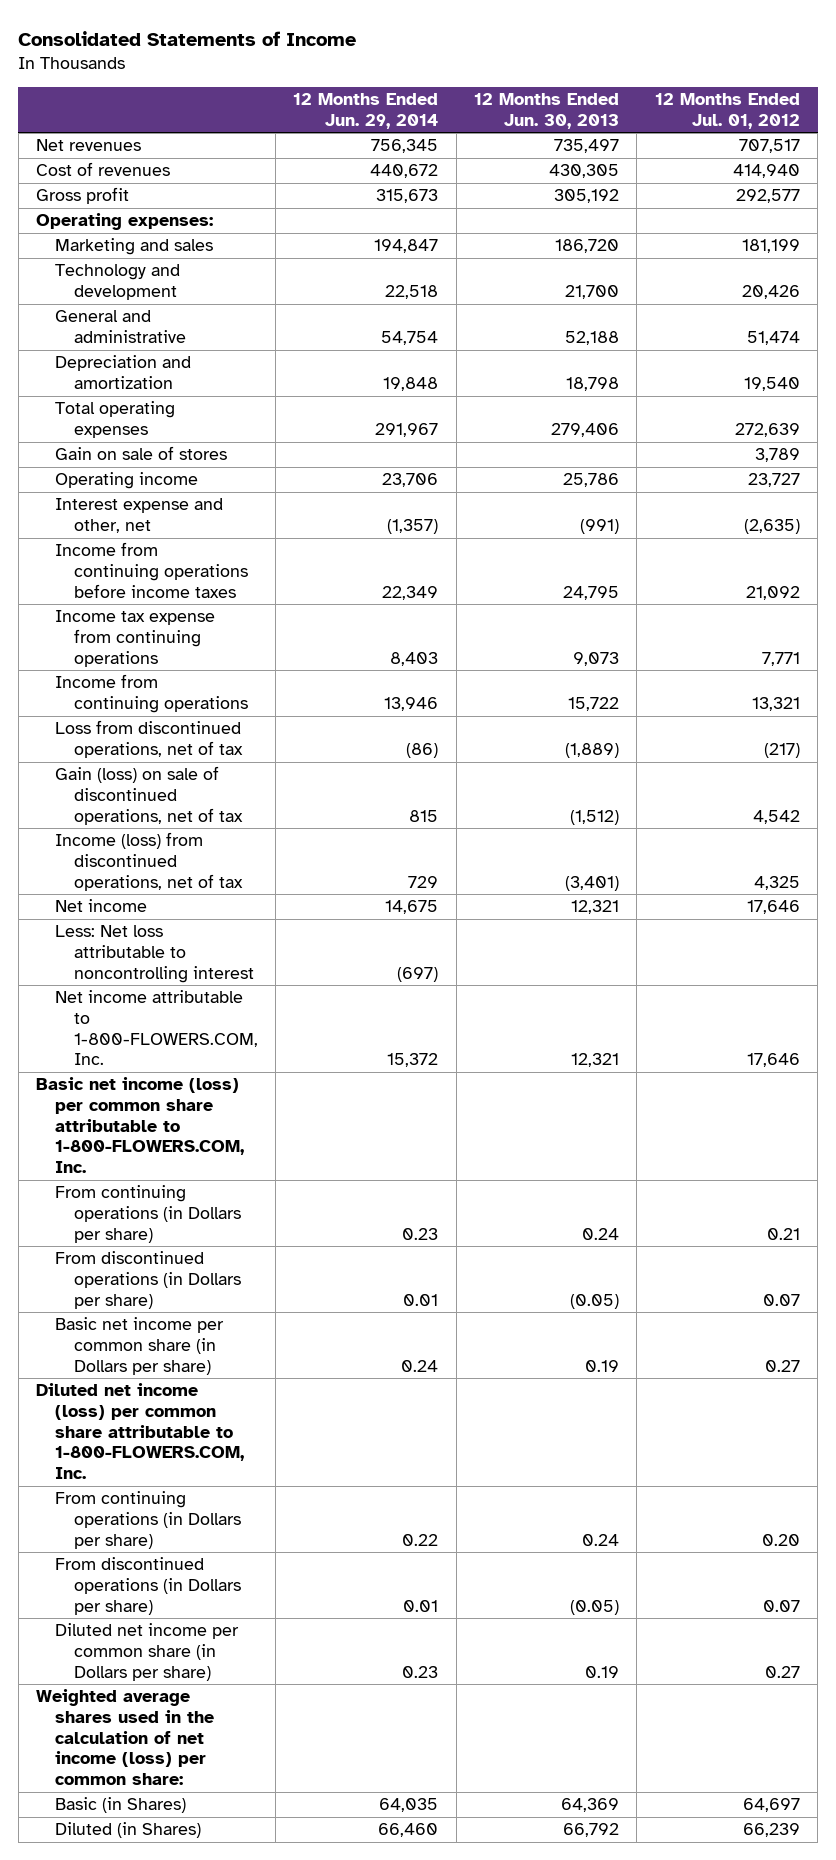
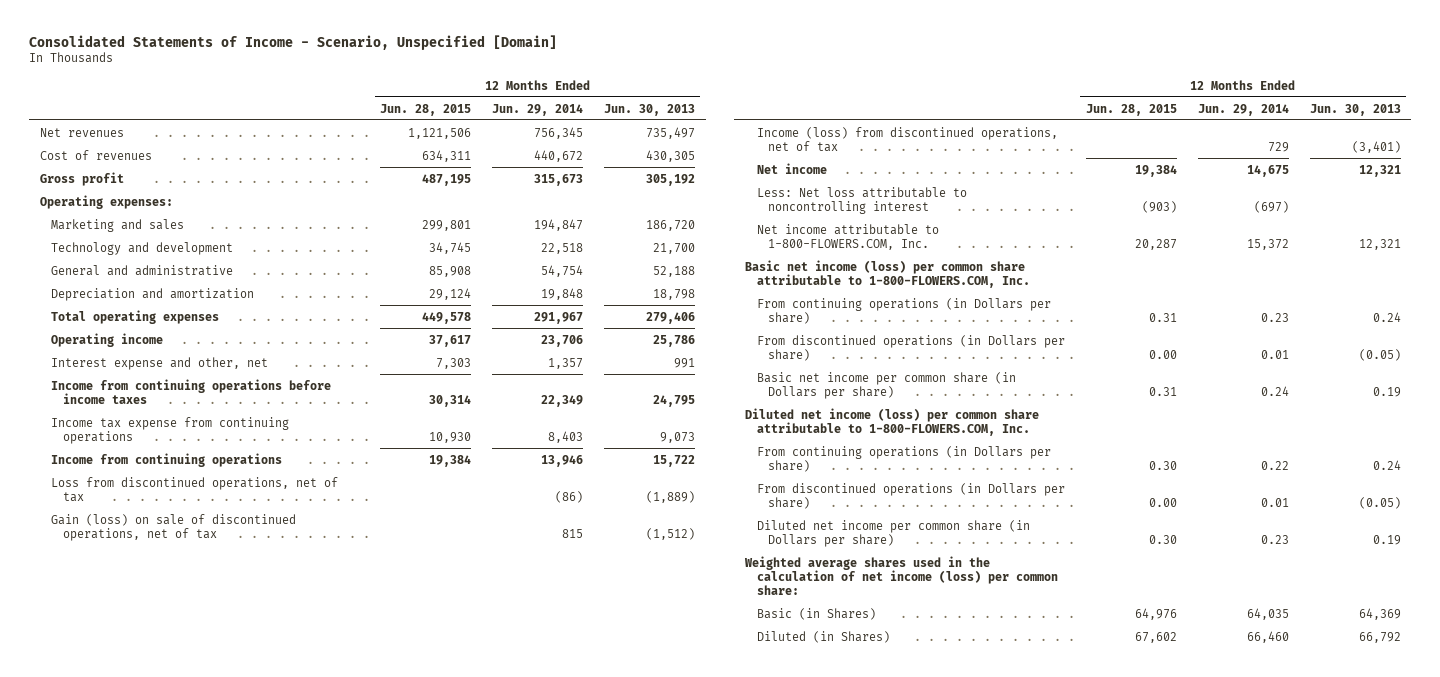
[18,30,357,46] Consolidated Statements of Income -> [29,34,558,50] Consolidated Statements of Income - Scenario, Unspecified [Domain]
[654,93,800,129] 12 Months Ended Jul. 01, 2012 -> none
none -> [380,103,472,116] Jun. 28, 2015
[54,446,227,461] Gain on sale of stores -> none
[387,519,439,535] (1,357) -> [548,357,584,369] 1,357
[579,519,619,535] (991) -> [674,357,696,368] 991

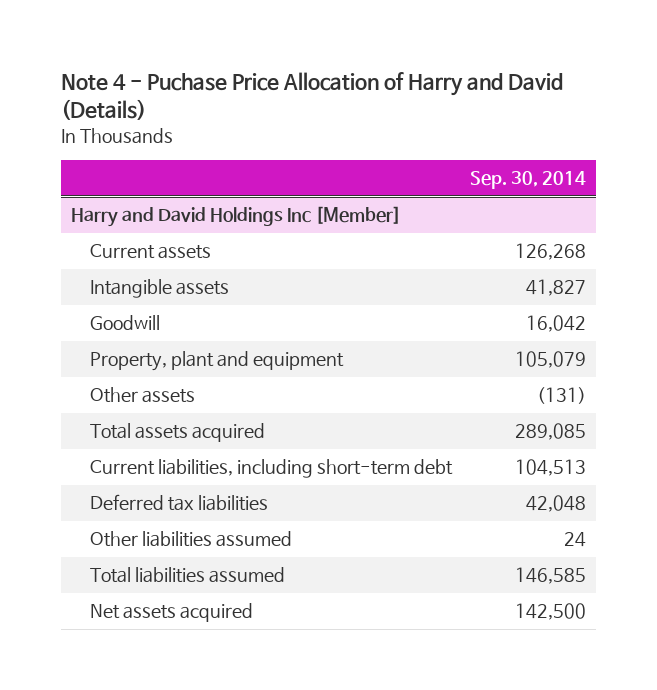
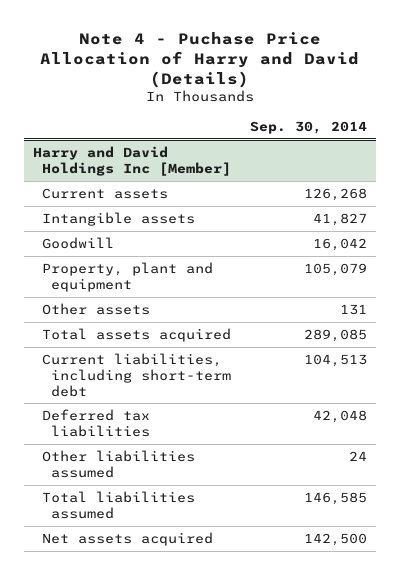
[537,387,587,405] (131) -> [339,303,367,315] 131

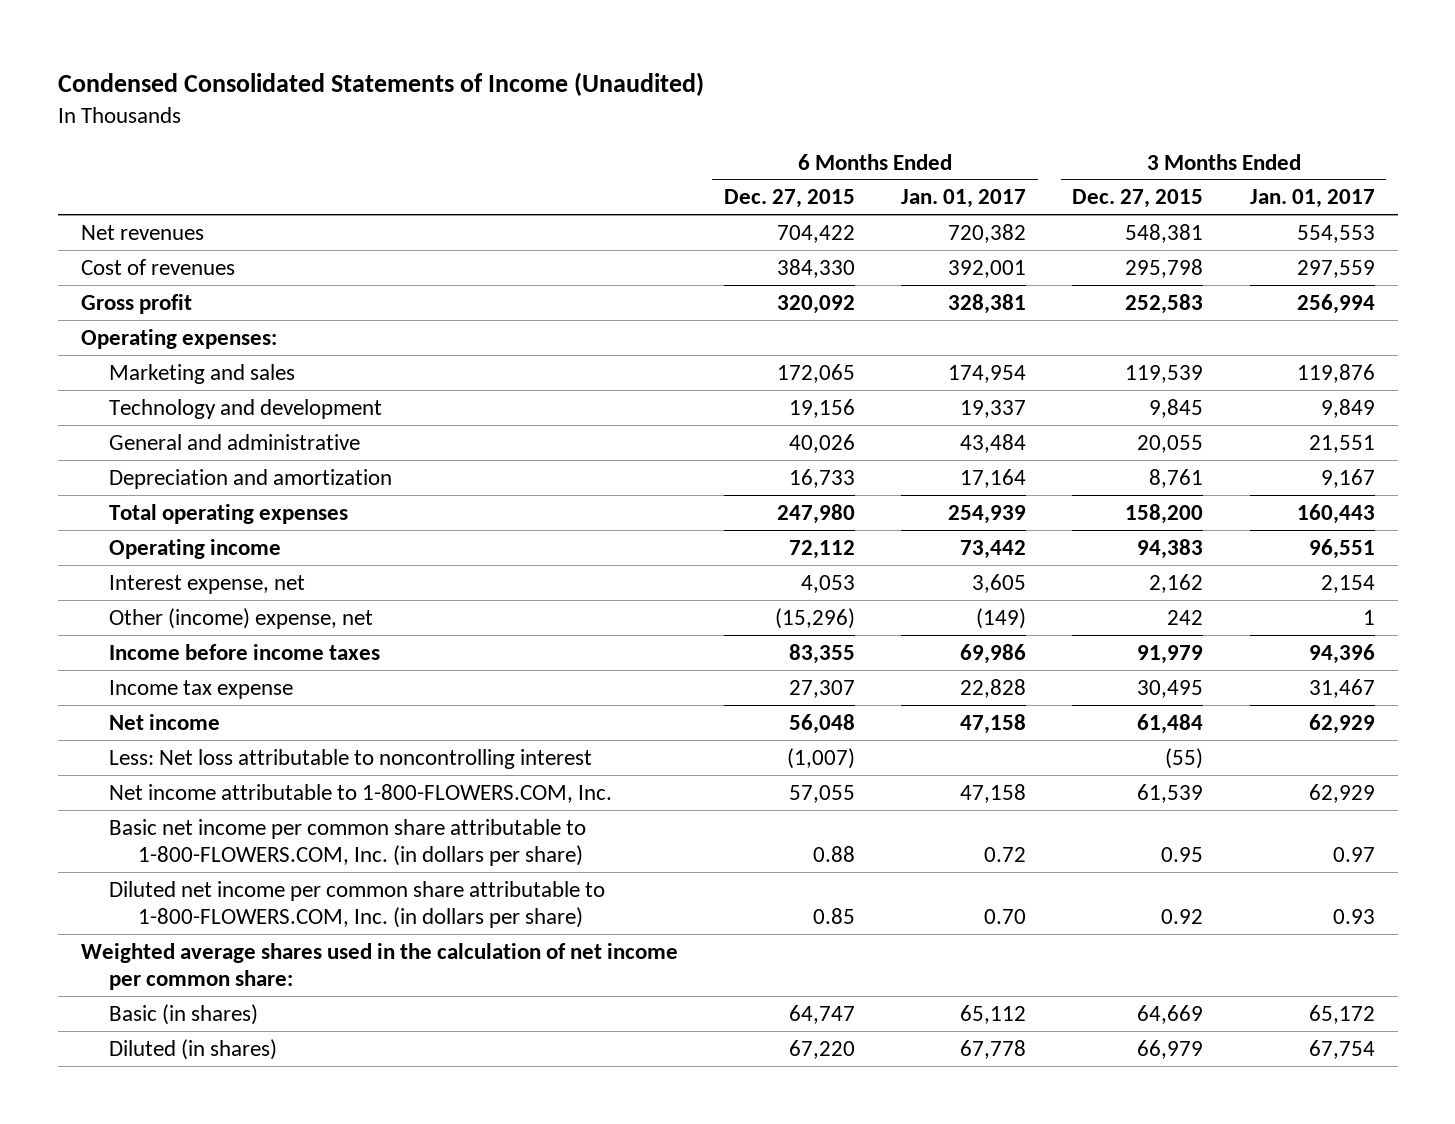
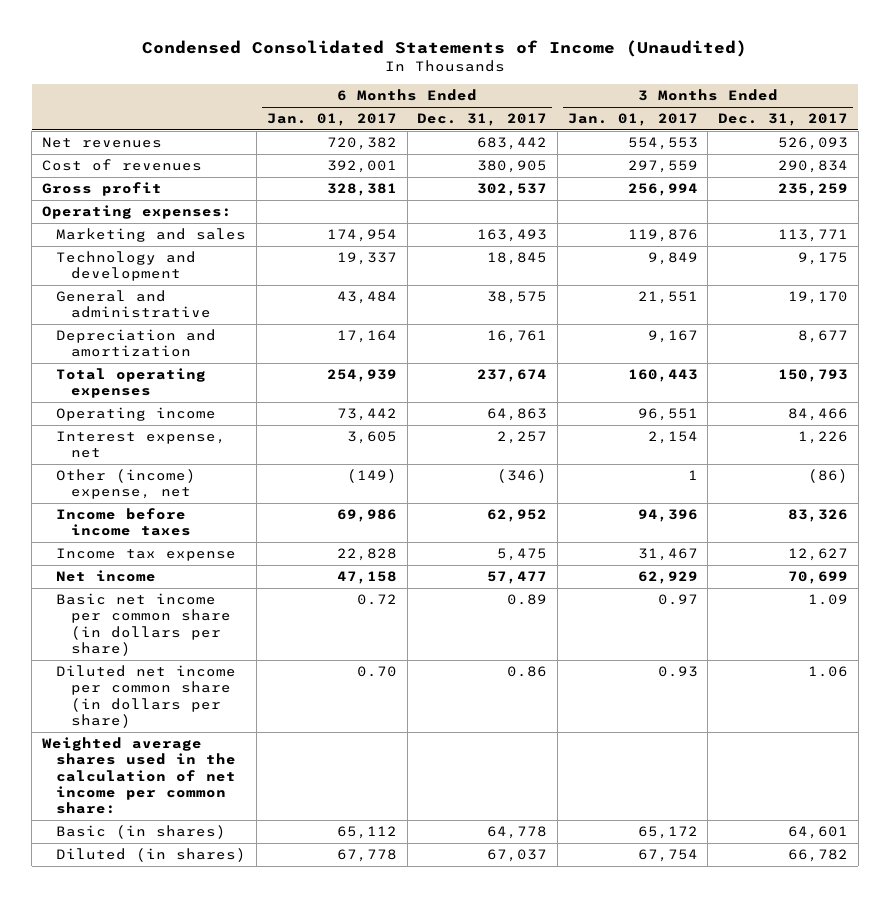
[723,189,855,209] Dec. 27, 2015 -> none
[1072,189,1204,209] Dec. 27, 2015 -> none
none -> [417,113,548,127] Dec. 31, 2017
none -> [718,113,849,127] Dec. 31, 2017
[109,748,593,769] Less: Net loss attributable to noncontrolling interest -> none
[109,783,613,803] Net income attributable to 1-800-FLOWERS.COM, Inc. -> none
[109,818,587,866] Basic net income per common share attributable to 1-800-FLOWERS.COM, Inc. (in dollars per share) -> [56,593,231,657] Basic net income per common share (in dollars per share)
[109,880,606,928] Diluted net income per common share attributable to 1-800-FLOWERS.COM, Inc. (in dollars per share) -> [56,665,237,729] Diluted net income per common share (in dollars per share)

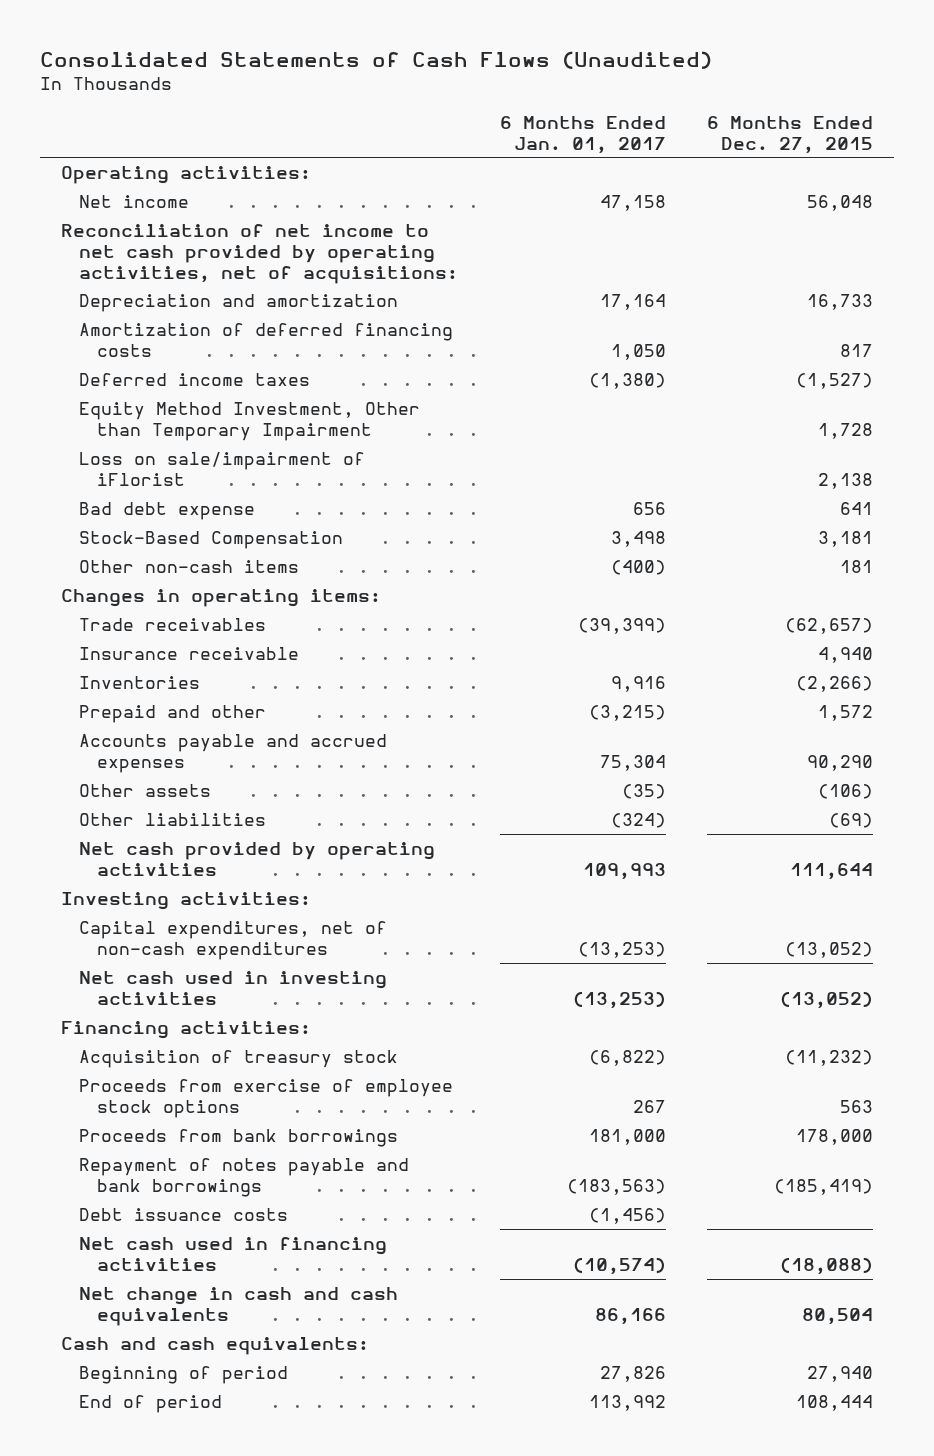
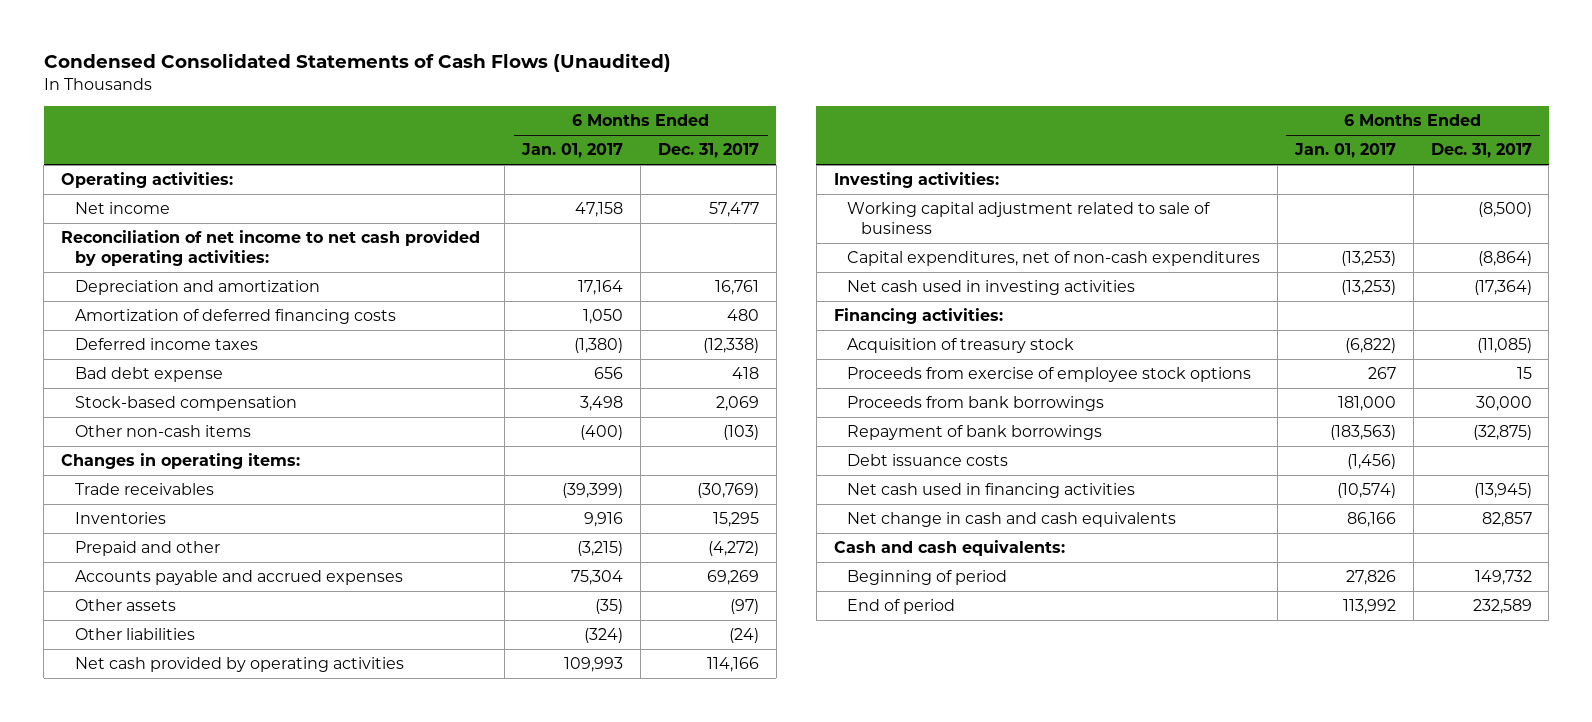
[40,51,713,70] Consolidated Statements of Cash Flows (Unaudited) -> [43,53,671,73] Condensed Consolidated Statements of Cash Flows (Unaudited)
[707,115,874,154] 6 Months Ended Dec. 27, 2015 -> none
none -> [657,143,759,159] Dec. 31, 2017
[60,223,458,284] Reconciliation of net income to net cash provided by operating activities, net of acquisitions: -> [60,230,480,267] Reconciliation of net income to net cash provided by operating activities:
[78,401,420,441] Equity Method Investment, Other than Temporary Impairment -> none
[78,451,365,486] Loss on sale/impairment of iFlorist -> none
[78,530,343,549] Stock-Based Compensation -> [74,396,297,412] Stock-based compensation
[78,646,299,660] Insurance receivable -> none
none -> [847,202,1211,235] Working capital adjustment related to sale of business
[78,1157,409,1197] Repayment of notes payable and bank borrowings -> [847,425,1103,441] Repayment of bank borrowings

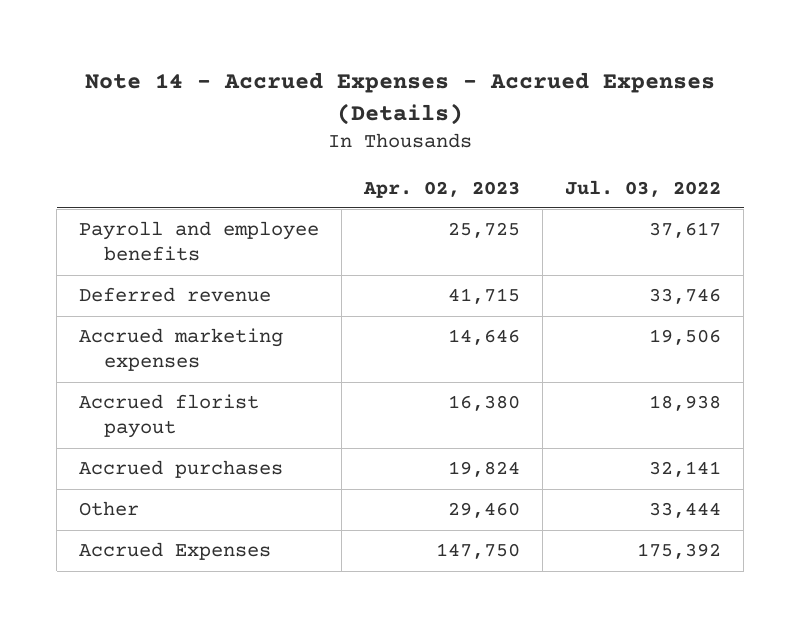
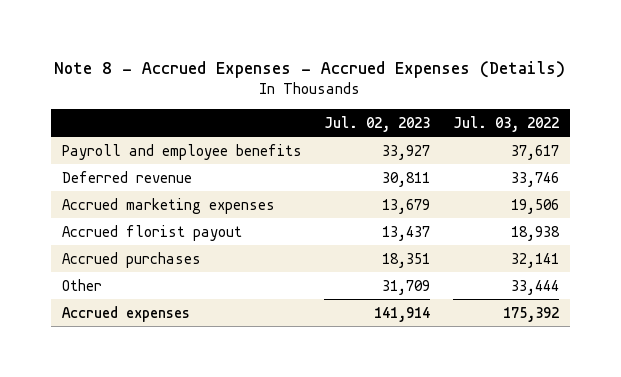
[85,72,716,125] Note 14 - Accrued Expenses - Accrued Expenses (Details) -> [54,60,566,78] Note 8 - Accrued Expenses - Accrued Expenses (Details)
[363,180,521,198] Apr. 02, 2023 -> none
none -> [324,115,431,132] Jul. 02, 2023
[79,542,272,561] Accrued Expenses -> [61,305,190,322] Accrued expenses

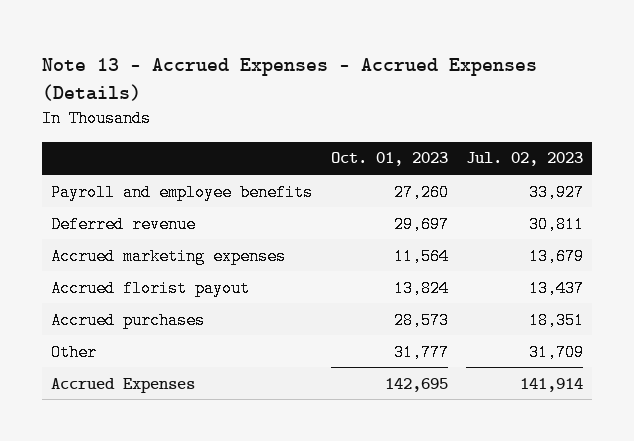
[54,60,566,78] Note 8 - Accrued Expenses - Accrued Expenses (Details) -> [42,57,538,101] Note 13 - Accrued Expenses - Accrued Expenses (Details)
[452,115,559,132] Jul. 03, 2022 -> none
none -> [330,152,448,167] Oct. 01, 2023
[61,305,190,322] Accrued expenses -> [51,377,196,393] Accrued Expenses

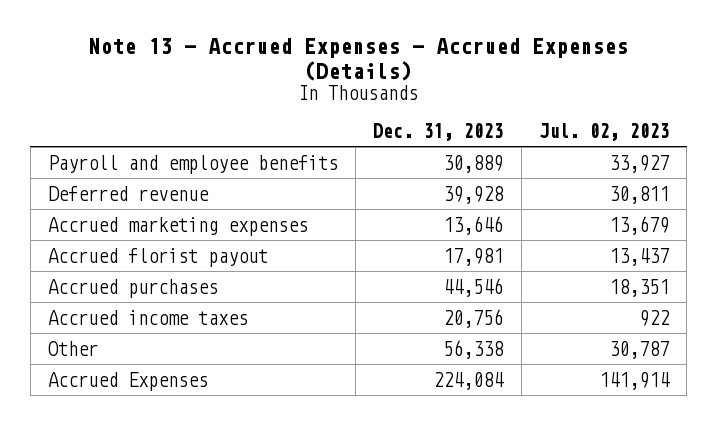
[330,152,448,167] Oct. 01, 2023 -> none
none -> [373,122,504,141] Dec. 31, 2023
none -> [47,309,248,325] Accrued income taxes
[528,343,584,361] 31,709 -> [608,340,669,359] 30,787

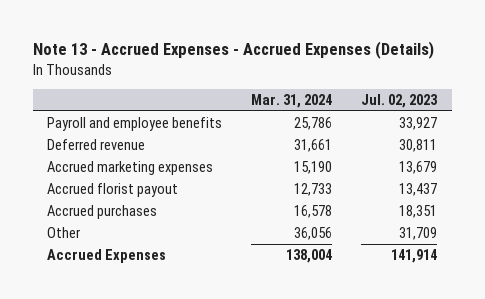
[373,122,504,141] Dec. 31, 2023 -> none
none -> [251,94,333,109] Mar. 31, 2024
[47,309,248,325] Accrued income taxes -> none
[608,340,669,359] 30,787 -> [399,226,438,240] 31,709

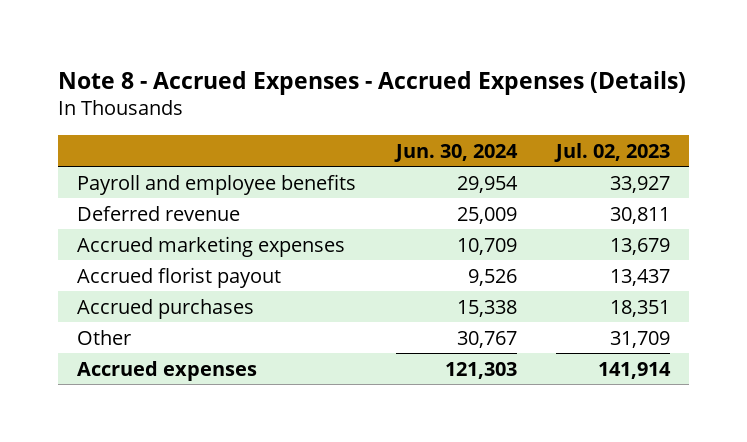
[32,41,434,60] Note 13 - Accrued Expenses - Accrued Expenses (Details) -> [57,70,686,95] Note 8 - Accrued Expenses - Accrued Expenses (Details)
[251,94,333,109] Mar. 31, 2024 -> none
none -> [393,143,518,162] Jun. 30, 2024
[47,248,167,263] Accrued Expenses -> [77,360,258,381] Accrued expenses

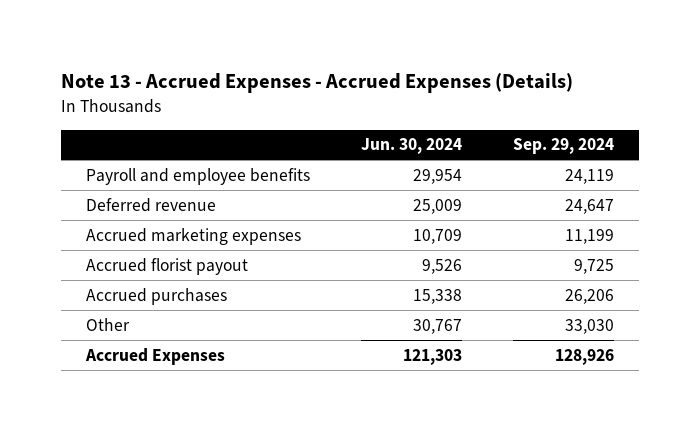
[57,70,686,95] Note 8 - Accrued Expenses - Accrued Expenses (Details) -> [60,73,573,94] Note 13 - Accrued Expenses - Accrued Expenses (Details)
[553,142,670,162] Jul. 02, 2023 -> none
none -> [512,138,614,155] Sep. 29, 2024
[77,360,258,381] Accrued expenses -> [85,347,226,365] Accrued Expenses

